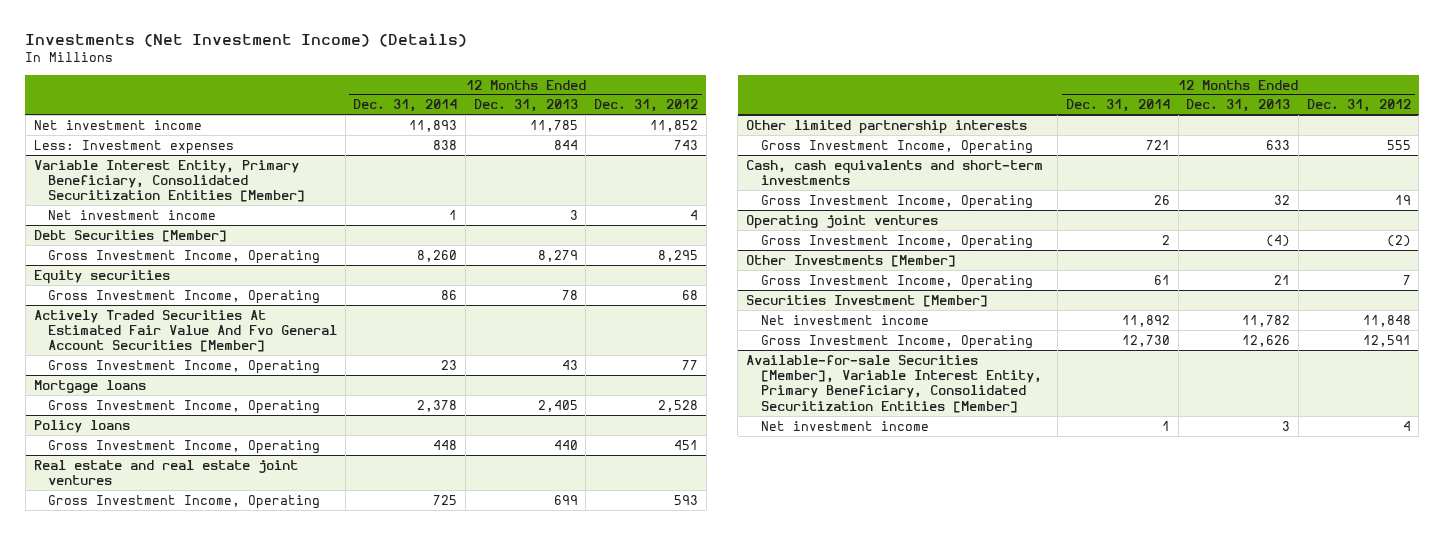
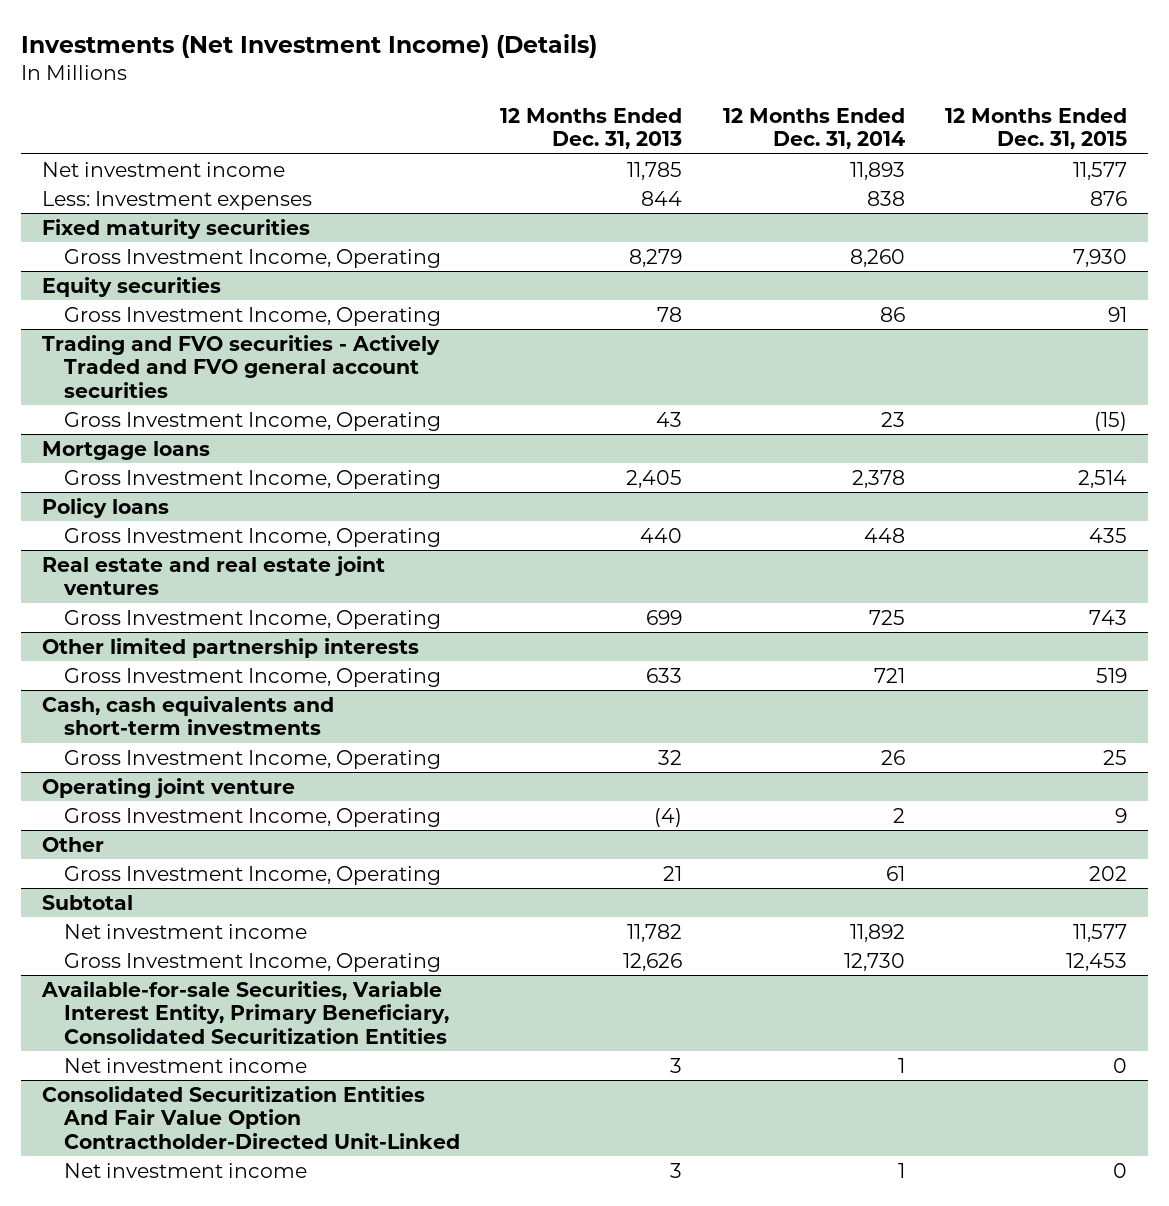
[594,99,699,113] Dec. 31, 2012 -> none
none -> [945,107,1128,150] 12 Months Ended Dec. 31, 2015
[33,159,306,203] Variable Interest Entity, Primary Beneficiary, Consolidated Securitization Entities [Member] -> none
[48,209,217,220] Net investment income -> none
[33,229,227,242] Debt Securities [Member] -> [41,218,310,239] Fixed maturity securities
[33,309,338,353] Actively Traded Securities At Estimated Fair Value And Fvo General Account Securities [Member] -> [41,334,440,398] Trading and FVO securities - Actively Traded and FVO general account securities
[746,214,939,229] Operating joint ventures -> [41,777,295,798] Operating joint venture
[746,254,957,267] Other Investments [Member] -> [41,836,104,852] Other
[746,294,989,307] Securities Investment [Member] -> [41,894,133,910] Subtotal
[746,354,1042,413] Available-for-sale Securities [Member], Variable Interest Entity, Primary Beneficiary, Consolidated Securitization Entities [Member] -> [40,980,449,1044] Available-for-sale Securities, Variable Interest Entity, Primary Beneficiary, Consolidated Securitization Entities
none -> [41,1085,460,1149] Consolidated Securitization Entities And Fair Value Option Contractholder-Directed Unit-Linked
none -> [63,1162,307,1178] Net investment income

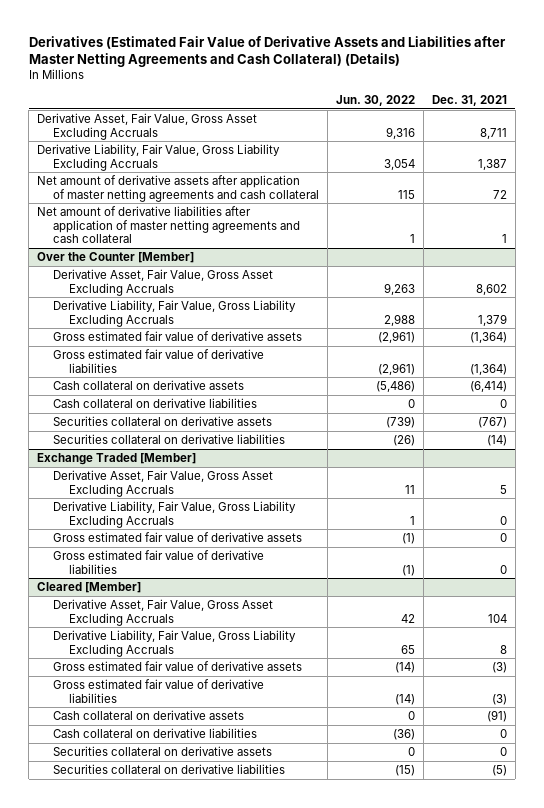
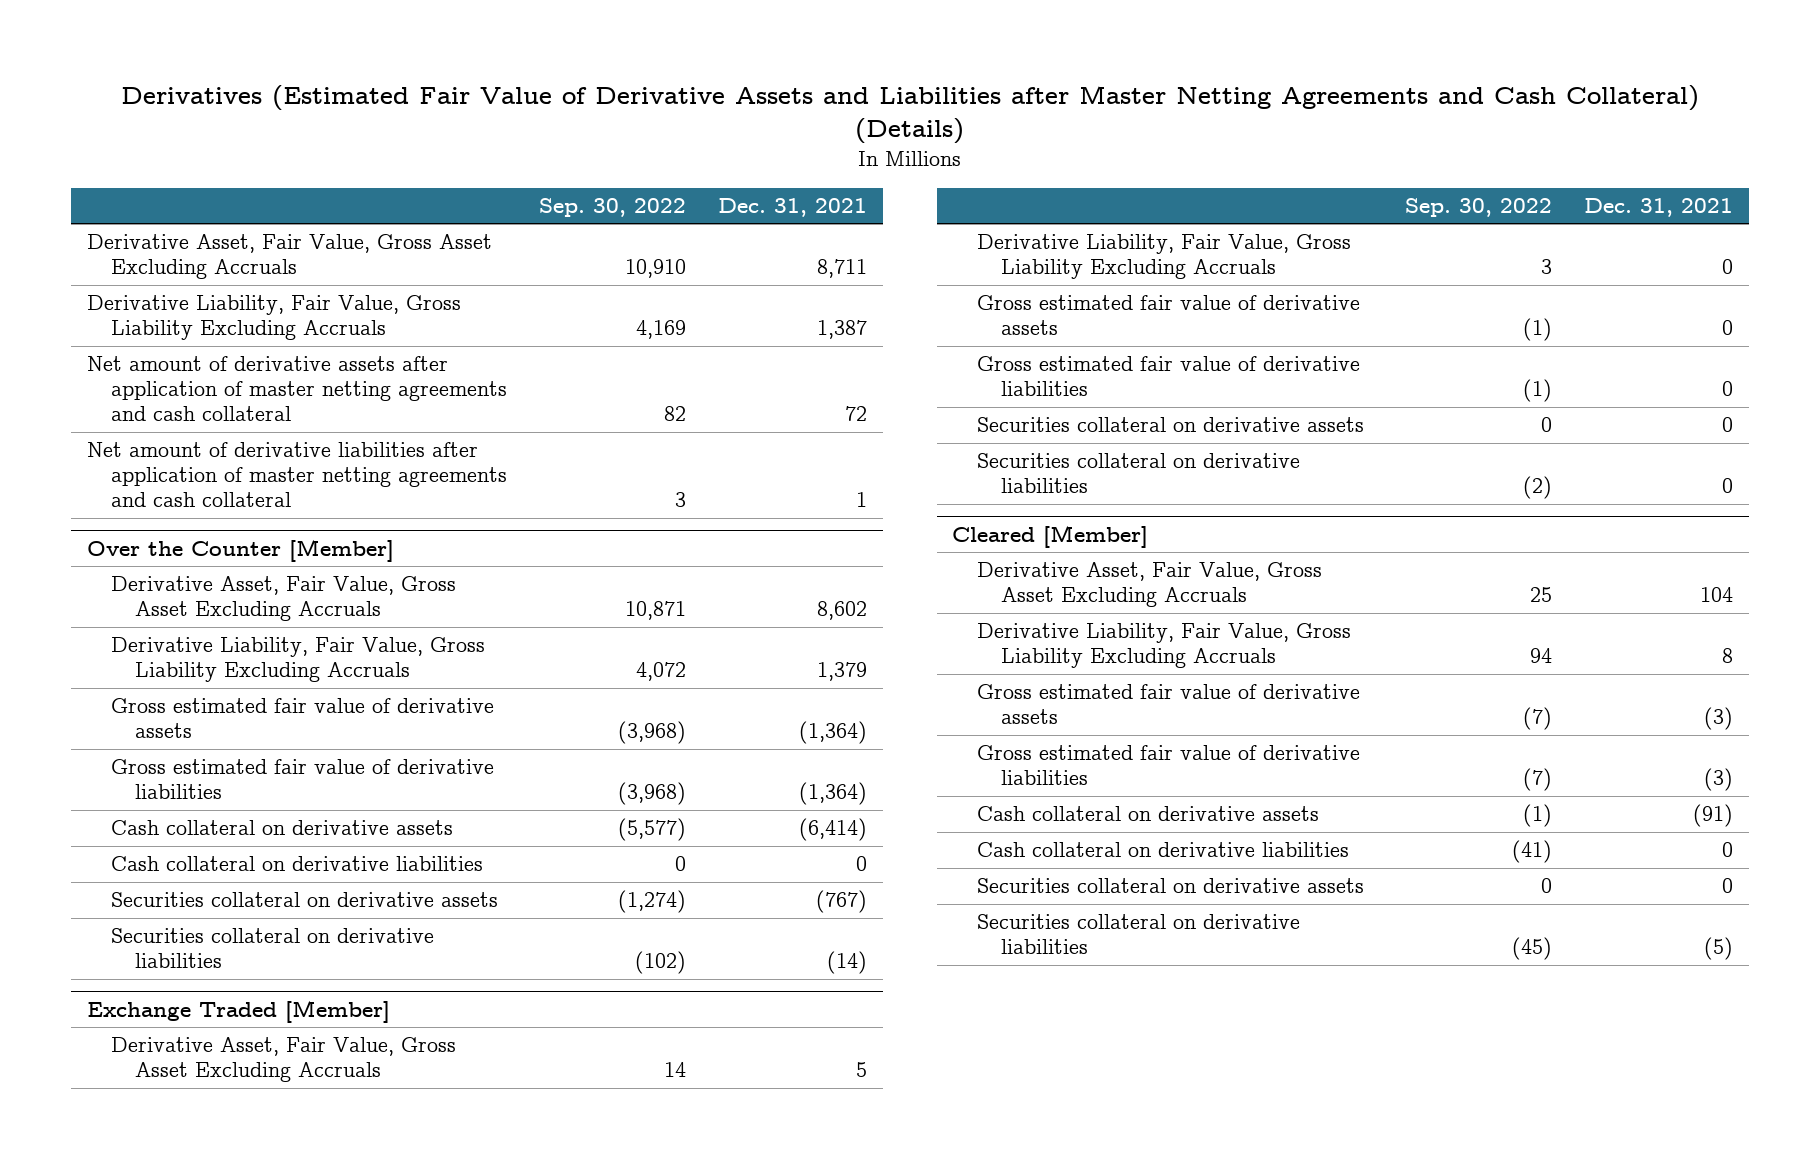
[336,94,416,106] Jun. 30, 2022 -> none
none -> [539,197,687,217] Sep. 30, 2022
none -> [976,417,1364,433] Securities collateral on derivative assets
none -> [976,453,1300,494] Securities collateral on derivative liabilities

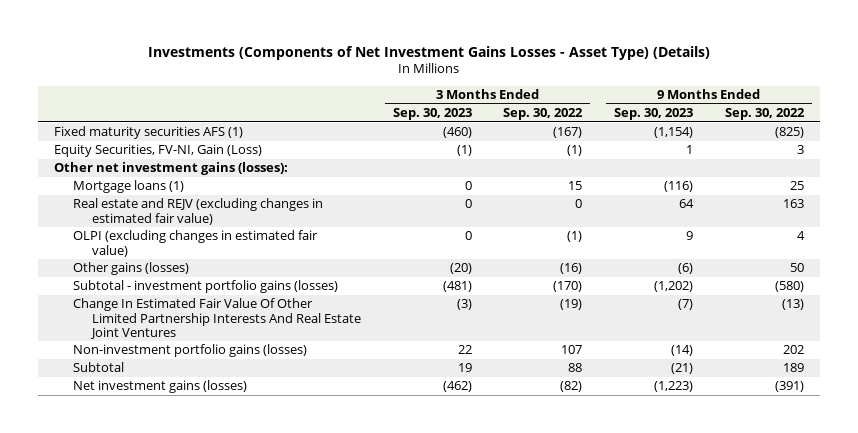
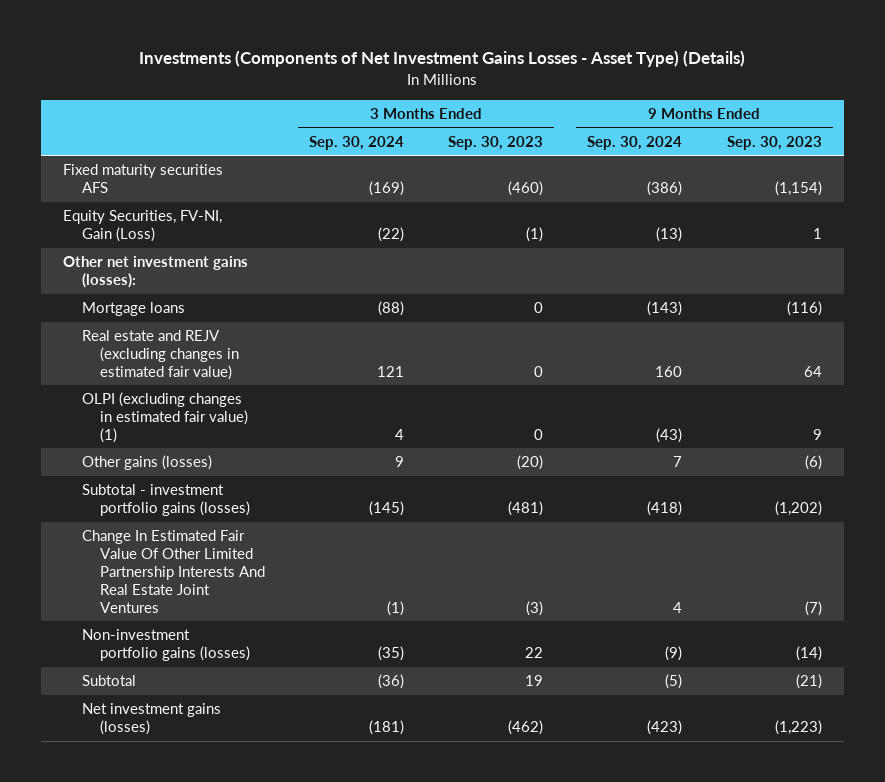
[503,108,584,121] Sep. 30, 2022 -> none
[725,108,806,121] Sep. 30, 2022 -> none
none -> [309,135,405,150] Sep. 30, 2024
none -> [587,135,683,150] Sep. 30, 2024
[53,126,243,140] Fixed maturity securities AFS (1) -> [63,164,224,194] Fixed maturity securities AFS
[72,180,184,194] Mortgage loans (1) -> [81,302,185,317] Mortgage loans
[72,230,318,257] OLPI (excluding changes in estimated fair value) -> [81,392,249,444] OLPI (excluding changes in estimated fair value) (1)

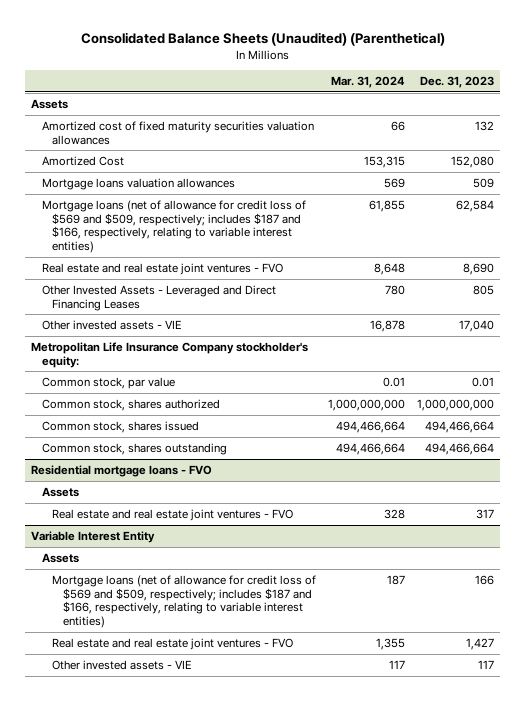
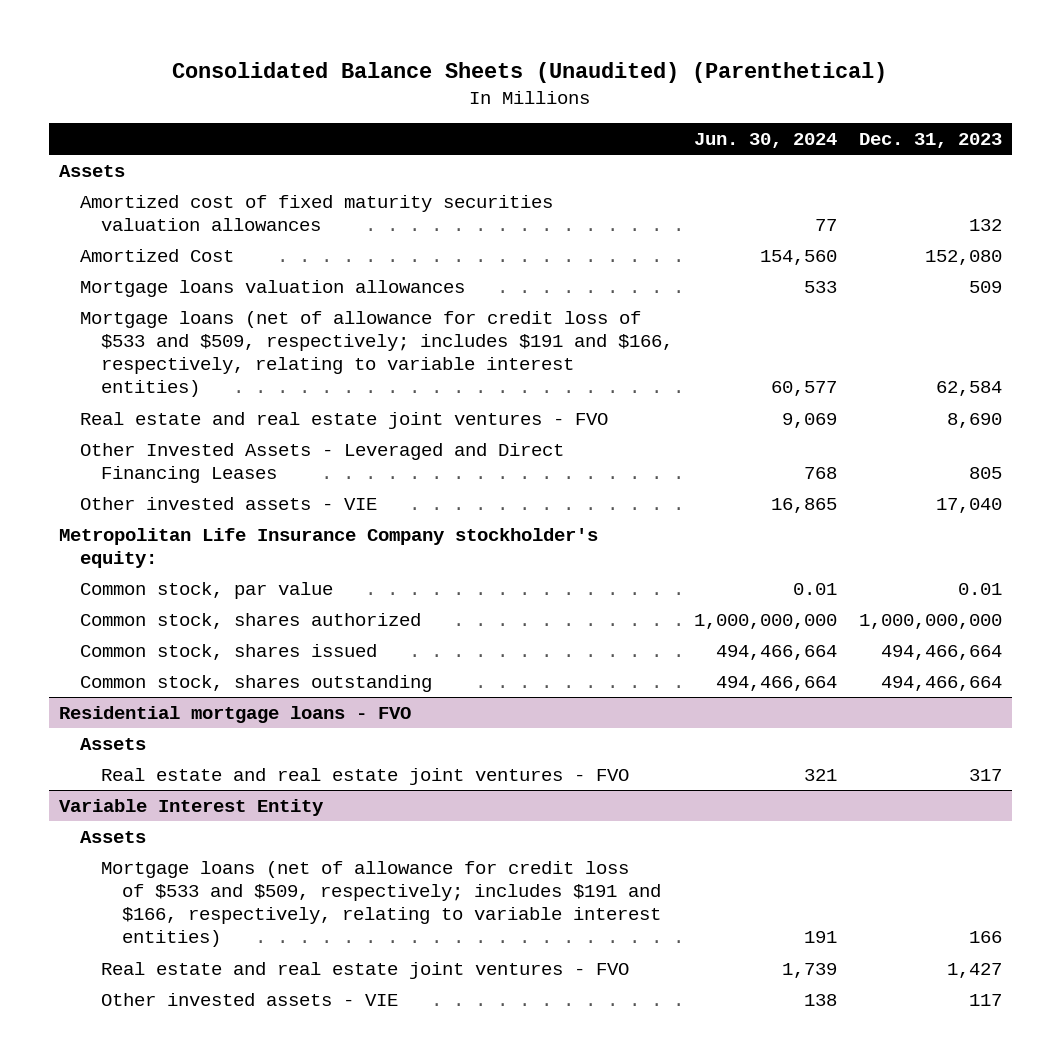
[331,76,406,89] Mar. 31, 2024 -> none
none -> [694,132,838,148] Jun. 30, 2024
[41,199,306,254] Mortgage loans (net of allowance for credit loss of $569 and $509, respectively; includes $187 and $166, respectively, relating to variable interest entities) -> [80,310,673,398] Mortgage loans (net of allowance for credit loss of $533 and $509, respectively; includes $191 and $166, respectively, relating to variable interest entities)
[52,574,317,629] Mortgage loans (net of allowance for credit loss of $569 and $509, respectively; includes $187 and $166, respectively, relating to variable interest entities) -> [100,860,661,948] Mortgage loans (net of allowance for credit loss of $533 and $509, respectively; includes $191 and $166, respectively, relating to variable interest entities)

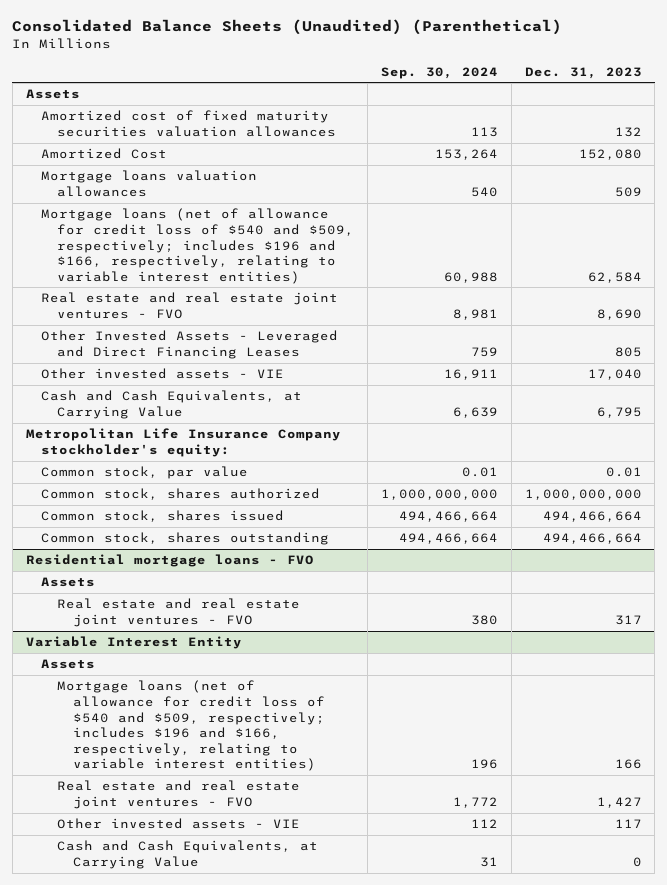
[694,132,838,148] Jun. 30, 2024 -> none
none -> [380,66,498,79] Sep. 30, 2024
[80,310,673,398] Mortgage loans (net of allowance for credit loss of $533 and $509, respectively; includes $191 and $166, respectively, relating to variable interest entities) -> [41,208,355,284] Mortgage loans (net of allowance for credit loss of $540 and $509, respectively; includes $196 and $166, respectively, relating to variable interest entities)
none -> [41,390,303,419] Cash and Cash Equivalents, at Carrying Value
[100,860,661,948] Mortgage loans (net of allowance for credit loss of $533 and $509, respectively; includes $191 and $166, respectively, relating to variable interest entities) -> [57,680,325,772] Mortgage loans (net of allowance for credit loss of $540 and $509, respectively; includes $196 and $166, respectively, relating to variable interest entities)
none -> [57,840,319,869] Cash and Cash Equivalents, at Carrying Value

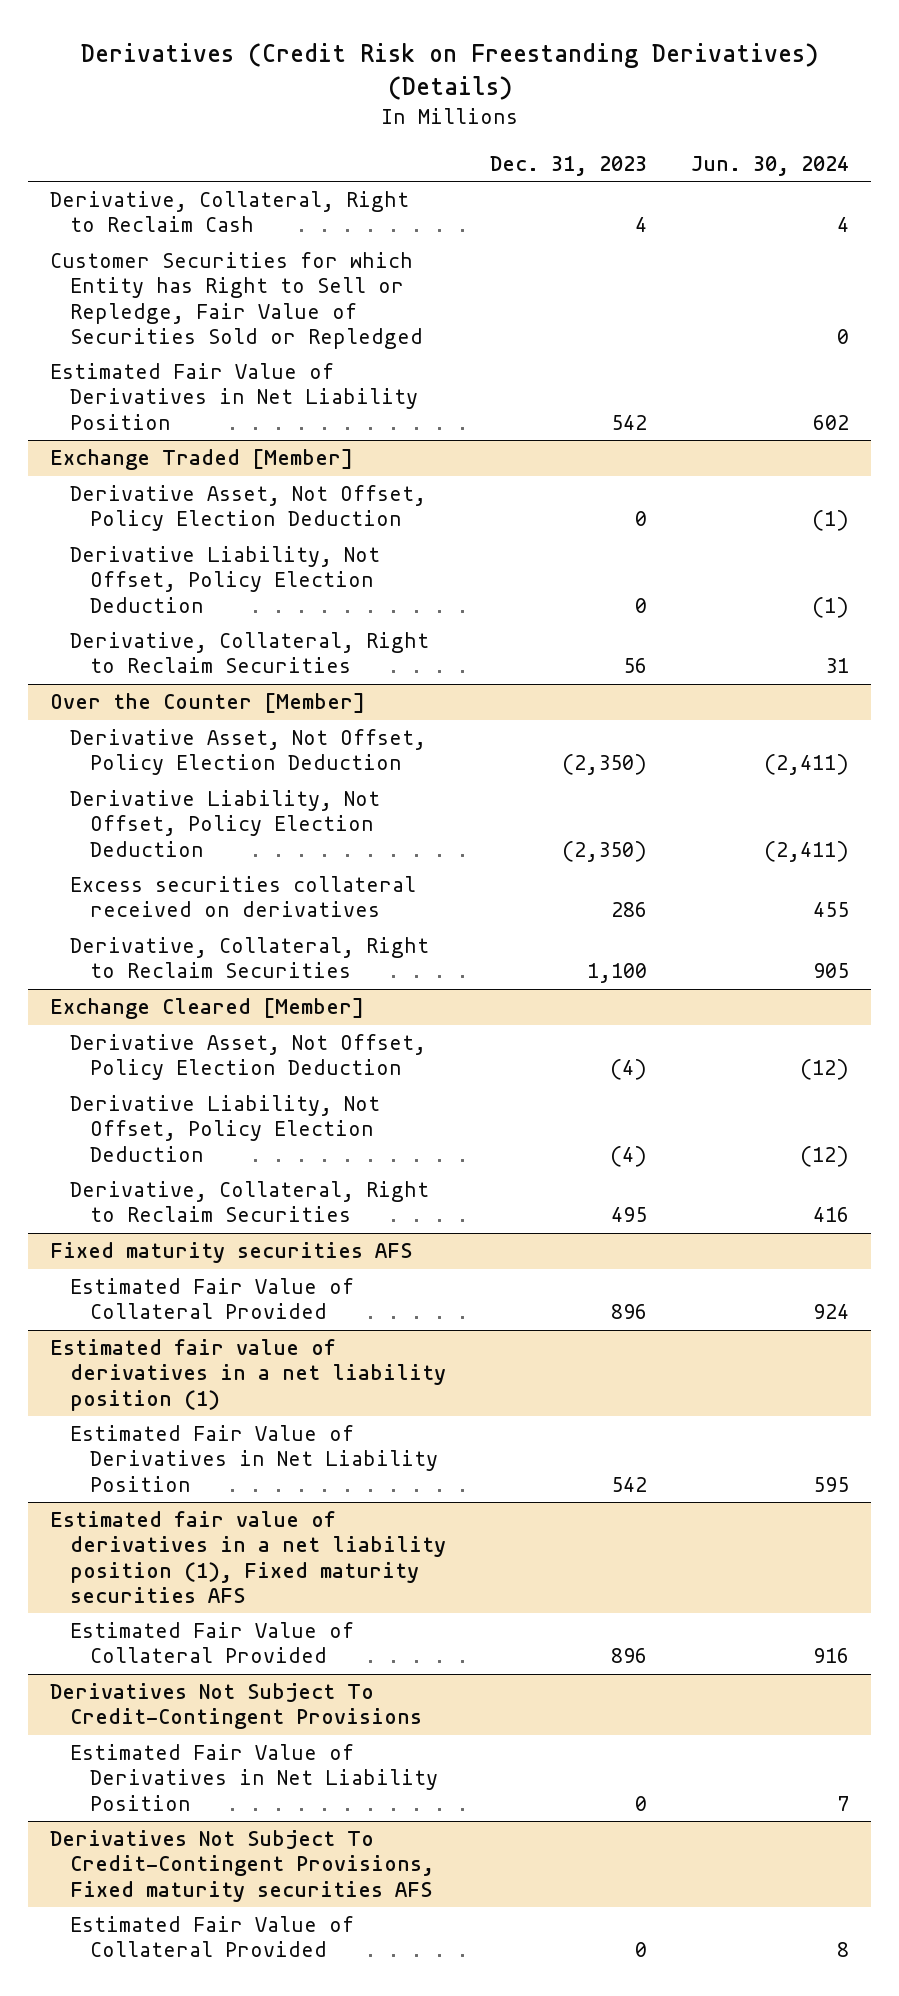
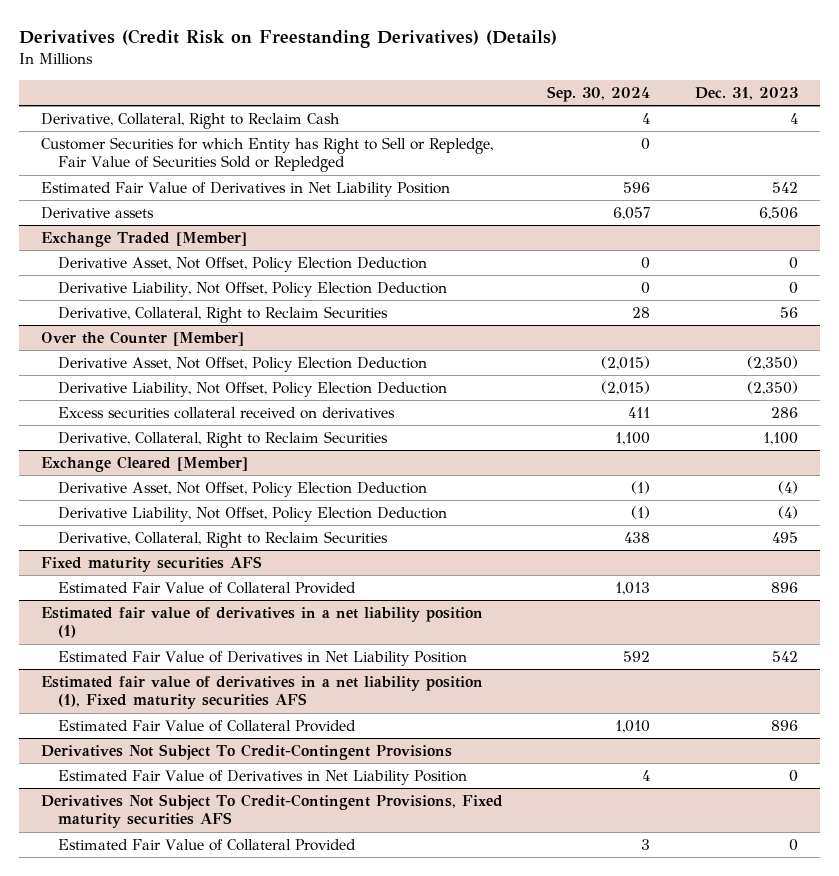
[690,155,849,176] Jun. 30, 2024 -> none
none -> [547,86,651,103] Sep. 30, 2024
none -> [41,206,155,219] Derivative assets

